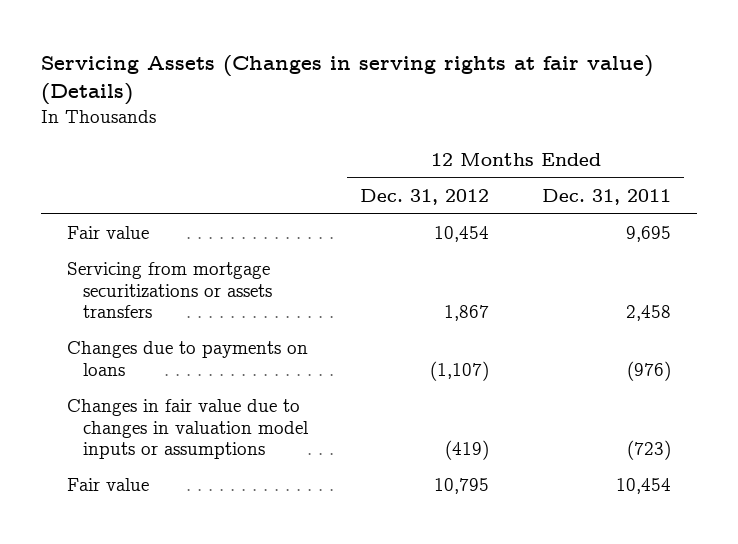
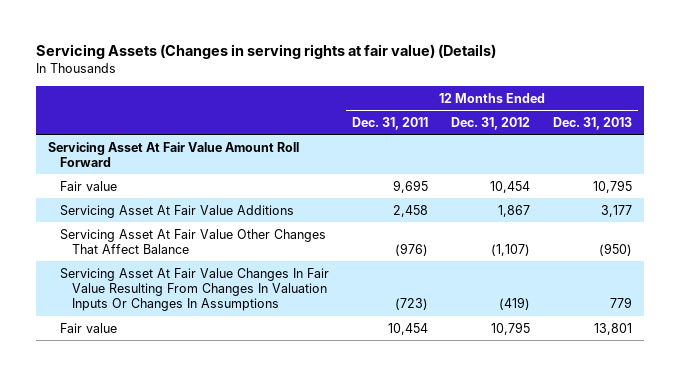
none -> [553,116,633,130] Dec. 31, 2013
none -> [47,141,299,167] Servicing Asset At Fair Value Amount Roll Forward
[67,262,272,319] Servicing from mortgage securitizations or assets transfers -> [59,204,294,218] Servicing Asset At Fair Value Additions
[67,341,309,376] Changes due to payments on loans -> [59,228,326,254] Servicing Asset At Fair Value Other Changes That Affect Balance
[67,399,309,460] Changes in fair value due to changes in valuation model inputs or assumptions -> [59,267,329,312] Servicing Asset At Fair Value Changes In Fair Value Resulting From Changes In Valuation Inputs Or Changes In Assumptions

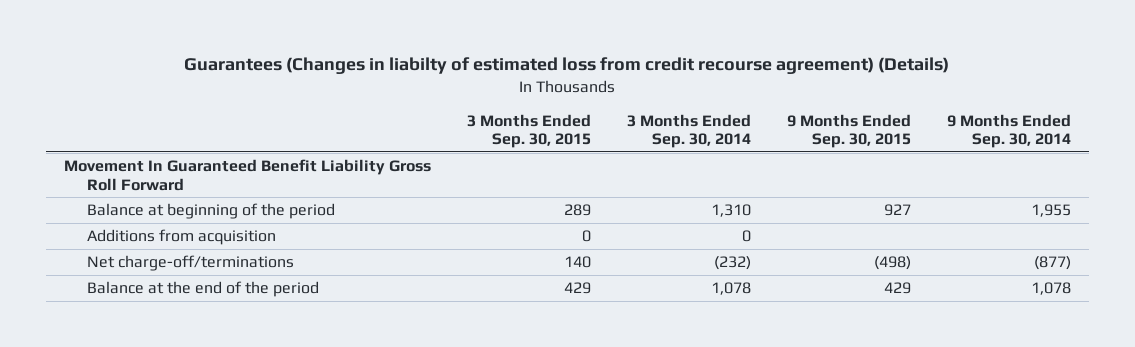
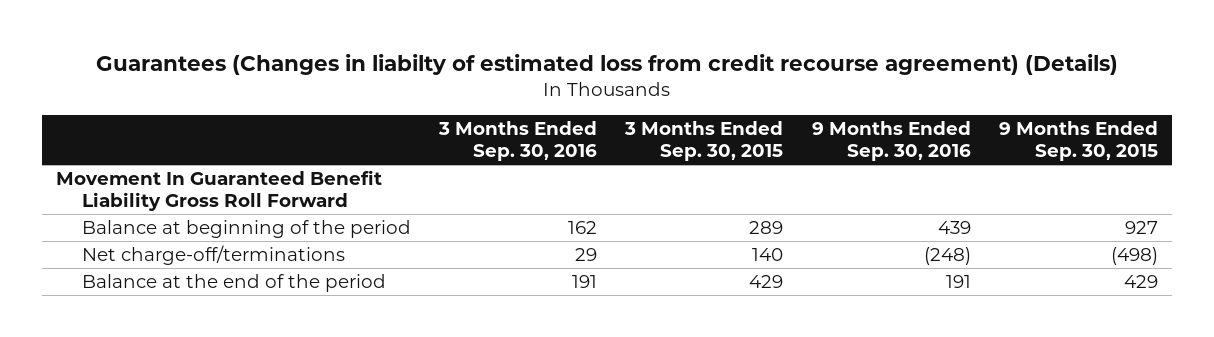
[626,113,751,149] 3 Months Ended Sep. 30, 2014 -> none
[947,113,1072,149] 9 Months Ended Sep. 30, 2014 -> none
none -> [438,121,598,161] 3 Months Ended Sep. 30, 2016
none -> [811,121,971,161] 9 Months Ended Sep. 30, 2016
[87,228,277,245] Additions from acquisition -> none

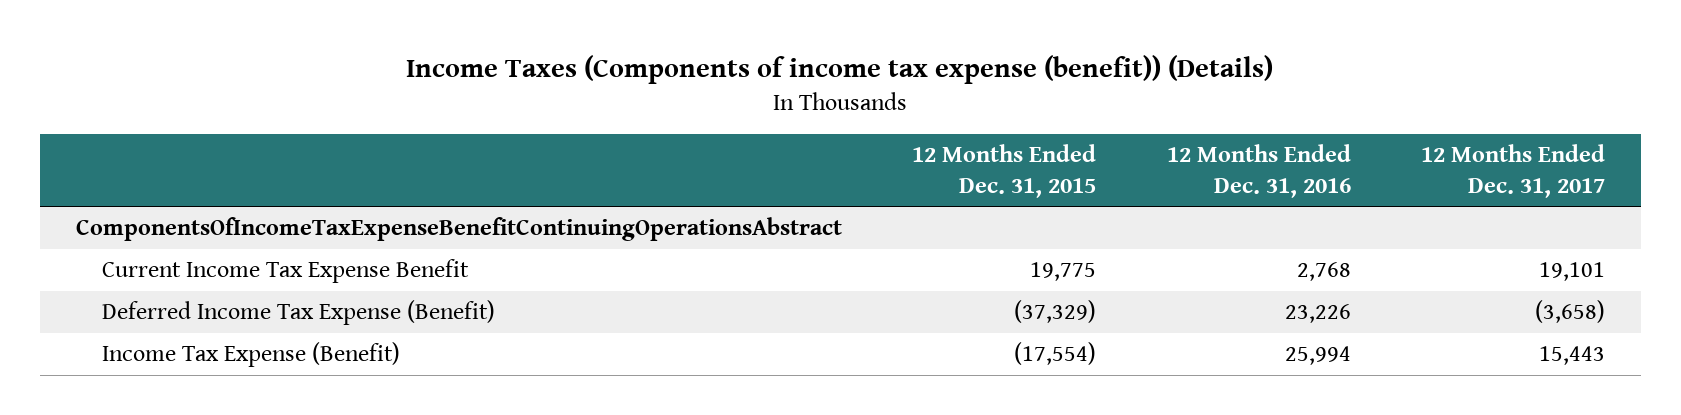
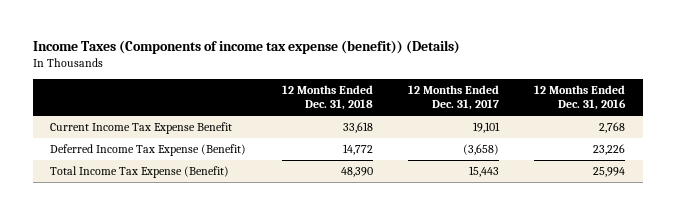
[912,143,1097,198] 12 Months Ended Dec. 31, 2015 -> none
none -> [281,84,373,110] 12 Months Ended Dec. 31, 2018
[75,217,842,242] ComponentsOfIncomeTaxExpenseBenefitContinuingOperationsAbstract -> none
[102,342,401,368] Income Tax Expense (Benefit) -> [50,166,230,179] Total Income Tax Expense (Benefit)

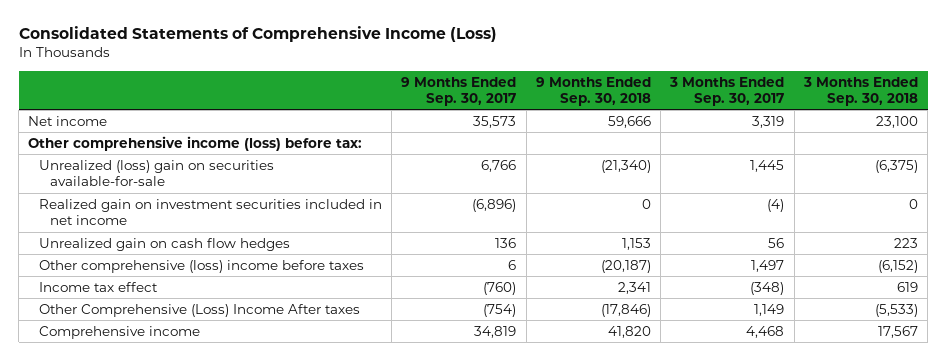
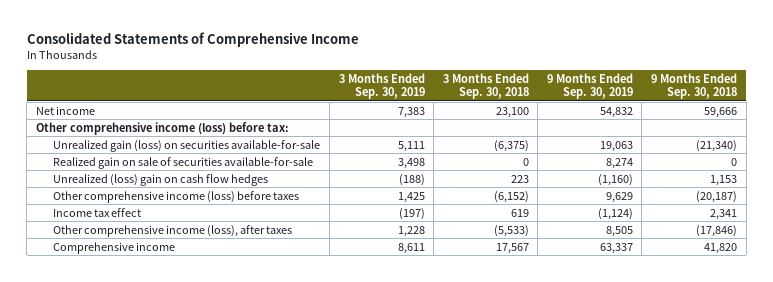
[18,26,497,43] Consolidated Statements of Comprehensive Income (Loss) -> [26,31,359,47] Consolidated Statements of Comprehensive Income
[401,76,517,106] 9 Months Ended Sep. 30, 2017 -> none
[669,76,785,106] 3 Months Ended Sep. 30, 2017 -> none
none -> [338,72,425,100] 3 Months Ended Sep. 30, 2019
none -> [546,72,633,100] 9 Months Ended Sep. 30, 2019
[38,198,382,226] Realized gain on investment securities included in net income -> none
[38,159,274,187] Unrealized (loss) gain on securities available-for-sale -> [53,139,321,152] Unrealized gain (loss) on securities available-for-sale
none -> [53,156,314,169] Realized gain on sale of securities available-for-sale
[38,237,290,251] Unrealized gain on cash flow hedges -> [53,173,269,186] Unrealized (loss) gain on cash flow hedges
[38,259,364,273] Other comprehensive (loss) income before taxes -> [53,190,300,203] Other comprehensive income (loss) before taxes
[38,303,360,317] Other Comprehensive (Loss) Income After taxes -> [53,224,293,237] Other comprehensive income (loss), after taxes

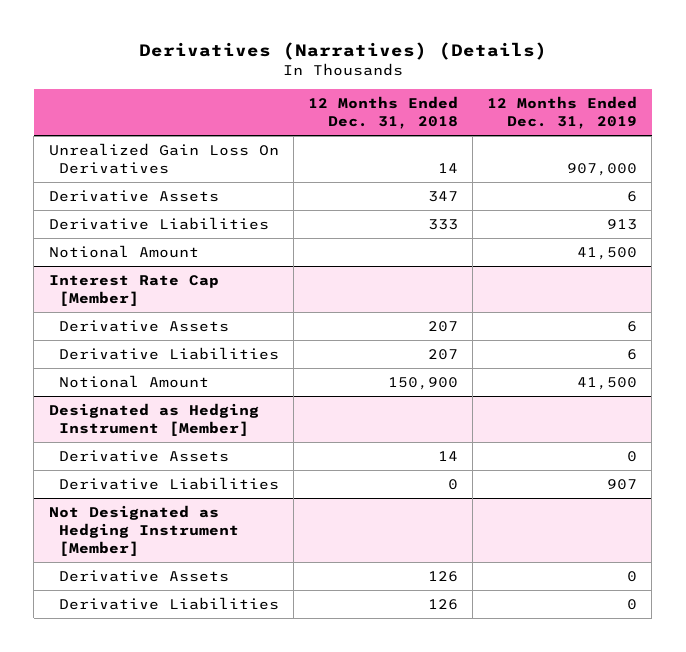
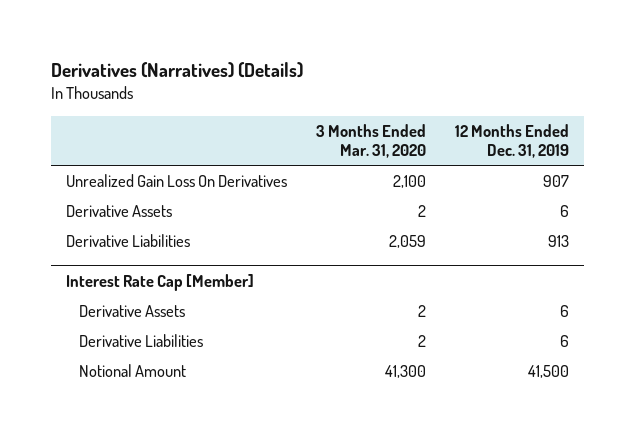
[308,96,459,130] 12 Months Ended Dec. 31, 2018 -> none
none -> [316,123,427,159] 3 Months Ended Mar. 31, 2020
[567,163,638,177] 907,000 -> [543,175,570,188] 907
[48,245,199,259] Notional Amount -> none
[48,403,259,437] Designated as Hedging Instrument [Member] -> none
[58,450,229,463] Derivative Assets -> none
[58,477,279,491] Derivative Liabilities -> none
[48,505,239,557] Not Designated as Hedging Instrument [Member] -> none
[58,570,229,583] Derivative Assets -> none
[58,597,279,611] Derivative Liabilities -> none

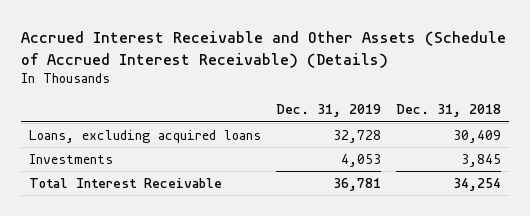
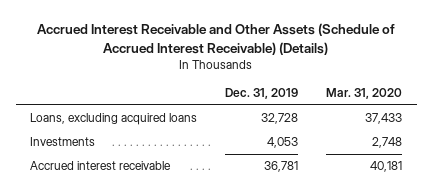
[395,104,501,118] Dec. 31, 2018 -> none
none -> [326,87,403,99] Mar. 31, 2020
[28,177,222,188] Total Interest Receivable -> [29,161,171,171] Accrued interest receivable

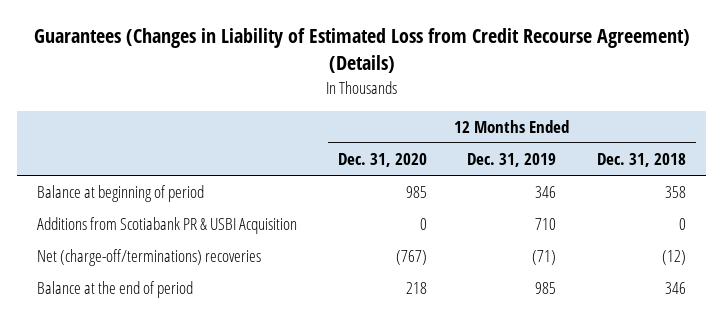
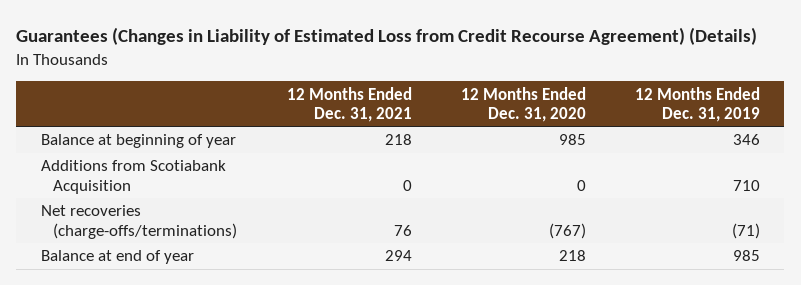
[597,153,687,168] Dec. 31, 2018 -> none
none -> [286,86,412,122] 12 Months Ended Dec. 31, 2021
[37,185,205,203] Balance at beginning of period -> [41,134,237,149] Balance at beginning of year
[37,217,298,235] Additions from Scotiabank PR & USBI Acquisition -> [41,160,227,194] Additions from Scotiabank Acquisition
[37,249,262,267] Net (charge-off/terminations) recoveries -> [41,205,238,239] Net recoveries (charge-offs/terminations)
[37,281,194,299] Balance at the end of period -> [41,250,195,265] Balance at end of year

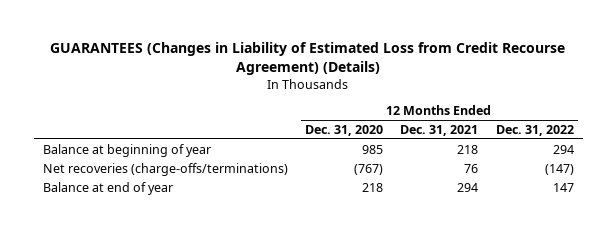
[16,27,758,46] Guarantees (Changes in Liability of Estimated Loss from Credit Recourse Agreement) (Details) -> [50,42,566,76] GUARANTEES (Changes in Liability of Estimated Loss from Credit Recourse Agreement) (Details)
[634,86,760,122] 12 Months Ended Dec. 31, 2019 -> none
none -> [495,124,574,136] Dec. 31, 2022
[41,160,227,194] Additions from Scotiabank Acquisition -> none

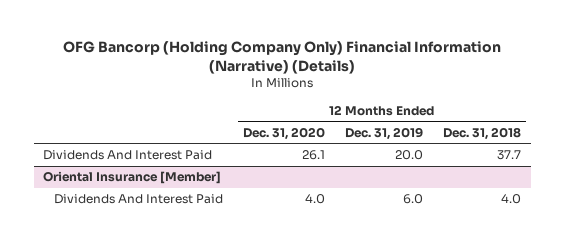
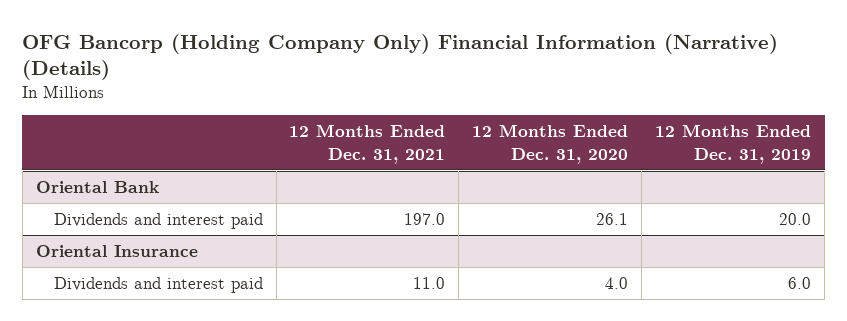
[442,126,521,140] Dec. 31, 2018 -> none
none -> [289,124,446,164] 12 Months Ended Dec. 31, 2021
none -> [35,181,159,194] Oriental Bank
[43,150,213,161] Dividends And Interest Paid -> [53,213,263,230] Dividends and interest paid
[43,171,222,185] Oriental Insurance [Member] -> [35,245,198,258] Oriental Insurance
[54,194,224,205] Dividends And Interest Paid -> [53,277,263,294] Dividends and interest paid

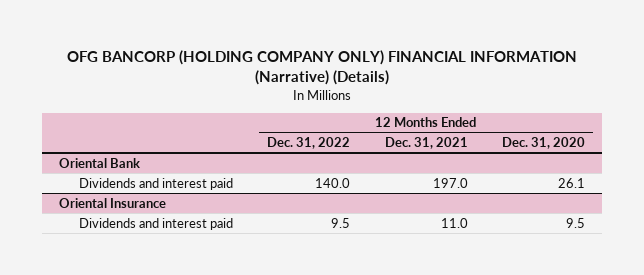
[22,33,779,81] OFG Bancorp (Holding Company Only) Financial Information (Narrative) (Details) -> [67,50,578,86] OFG BANCORP (HOLDING COMPANY ONLY) FINANCIAL INFORMATION (Narrative) (Details)
[655,124,812,164] 12 Months Ended Dec. 31, 2019 -> none
none -> [267,137,351,150] Dec. 31, 2022
[605,277,629,290] 4.0 -> [565,217,585,228] 9.5

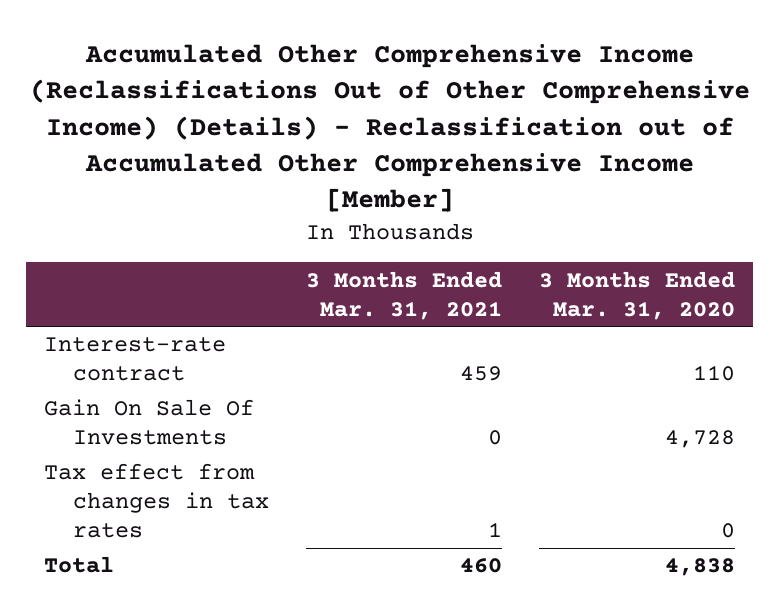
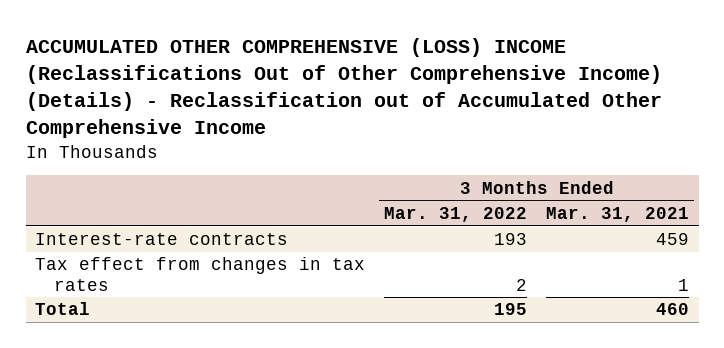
[29,44,750,213] Accumulated Other Comprehensive Income (Reclassifications Out of Other Comprehensive Income) (Details) - Reclassification out of Accumulated Other Comprehensive Income [Member] -> [25,37,662,139] ACCUMULATED OTHER COMPREHENSIVE (LOSS) INCOME (Reclassifications Out of Other Comprehensive Income) (Details) - Reclassification out of Accumulated Other Comprehensive Income
[538,270,735,320] 3 Months Ended Mar. 31, 2020 -> none
none -> [384,206,528,222] Mar. 31, 2022
[44,399,255,446] Gain On Sale Of Investments -> none
[44,337,227,382] Interest-rate contract -> [35,233,289,246] Interest-rate contracts

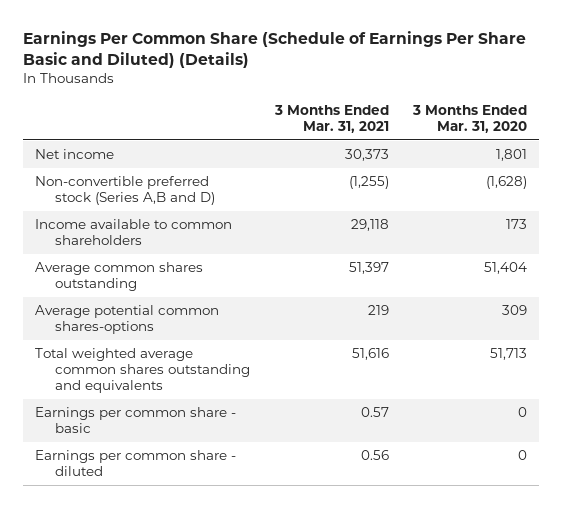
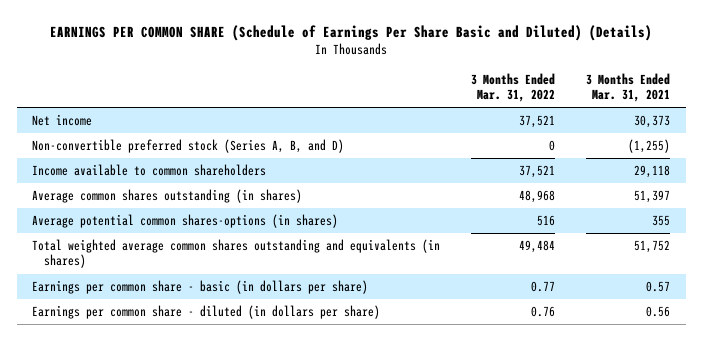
[22,30,526,68] Earnings Per Common Share (Schedule of Earnings Per Share Basic and Diluted) (Details) -> [50,24,653,41] EARNINGS PER COMMON SHARE (Schedule of Earnings Per Share Basic and Diluted) (Details)
[412,105,528,134] 3 Months Ended Mar. 31, 2020 -> none
none -> [471,72,556,103] 3 Months Ended Mar. 31, 2022
[34,176,216,206] Non-convertible preferred stock (Series A,B and D) -> [32,139,345,154] Non-convertible preferred stock (Series A, B, and D)
[34,262,203,292] Average common shares outstanding -> [32,189,303,204] Average common shares outstanding (in shares)
[34,305,219,335] Average potential common shares-options -> [32,214,339,229] Average potential common shares-options (in shares)
[367,305,389,316] 219 -> [652,215,671,227] 355
[34,348,251,394] Total weighted average common shares outstanding and equivalents -> [32,239,441,269] Total weighted average common shares outstanding and equivalents (in shares)
[351,348,389,361] 51,616 -> [634,240,671,254] 51,752
[34,407,236,434] Earnings per common share - basic -> [32,280,369,295] Earnings per common share - basic (in dollars per share)
[34,450,236,477] Earnings per common share - diluted -> [32,305,381,320] Earnings per common share - diluted (in dollars per share)

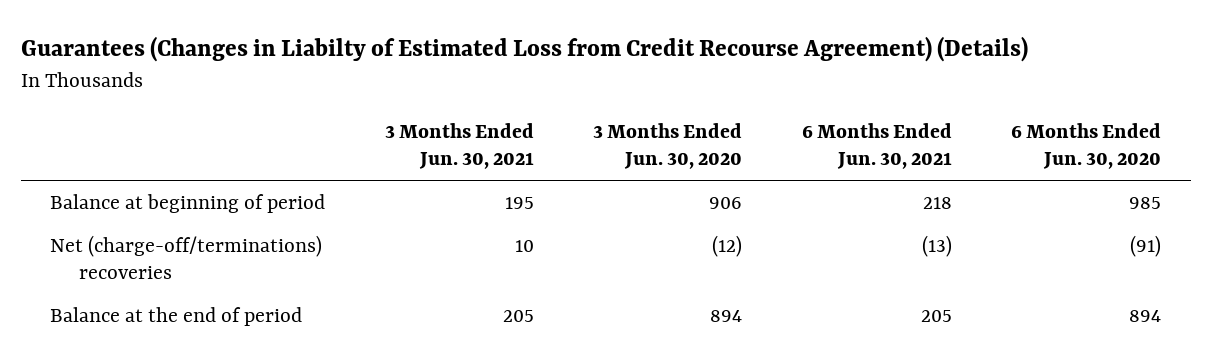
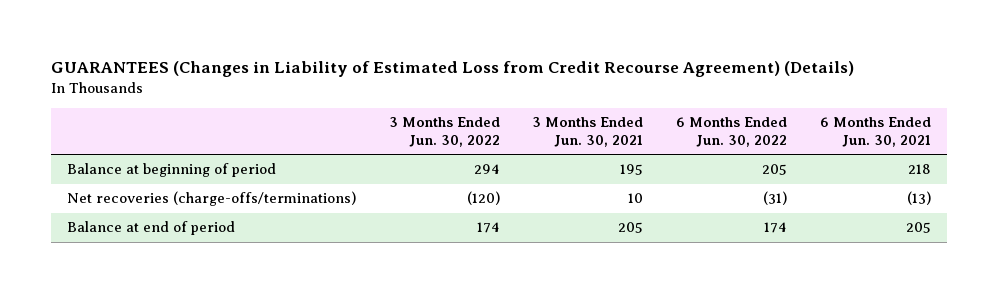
[20,36,1028,63] Guarantees (Changes in Liabilty of Estimated Loss from Credit Recourse Agreement) (Details) -> [50,61,854,78] GUARANTEES (Changes in Liability of Estimated Loss from Credit Recourse Agreement) (Details)
[593,123,743,170] 3 Months Ended Jun. 30, 2020 -> none
[1010,123,1161,170] 6 Months Ended Jun. 30, 2020 -> none
none -> [388,116,500,148] 3 Months Ended Jun. 30, 2022
none -> [676,116,788,148] 6 Months Ended Jun. 30, 2022
[50,234,323,279] Net (charge-off/terminations) recoveries -> [66,191,356,207] Net recoveries (charge-offs/terminations)
[50,306,303,326] Balance at the end of period -> [66,221,235,236] Balance at end of period

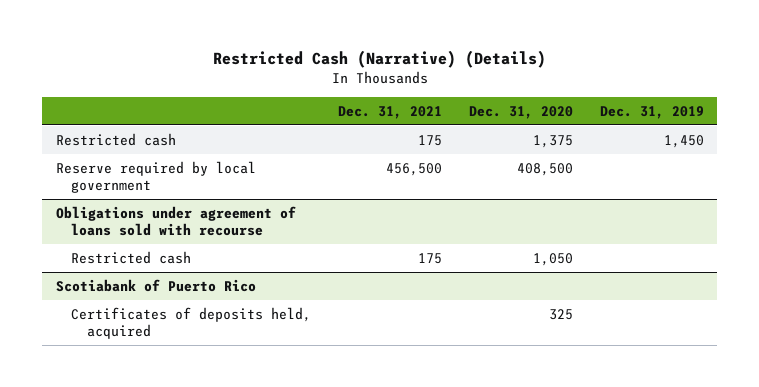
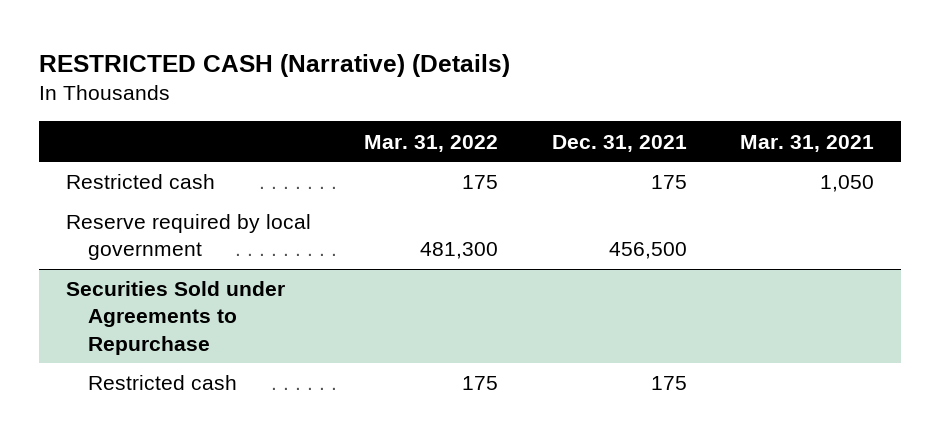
[212,49,546,68] Restricted Cash (Narrative) (Details) -> [38,53,510,77] RESTRICTED CASH (Narrative) (Details)
[468,105,573,119] Dec. 31, 2020 -> none
[599,105,704,119] Dec. 31, 2019 -> none
none -> [364,134,499,152] Mar. 31, 2022
none -> [740,134,875,152] Mar. 31, 2021
[55,205,296,236] Obligations under agreement of loans sold with recourse -> [65,281,285,355] Securities Sold under Agreements to Repurchase
[55,278,256,292] Scotiabank of Puerto Rico -> none
[71,306,312,339] Certificates of deposits held, acquired -> none

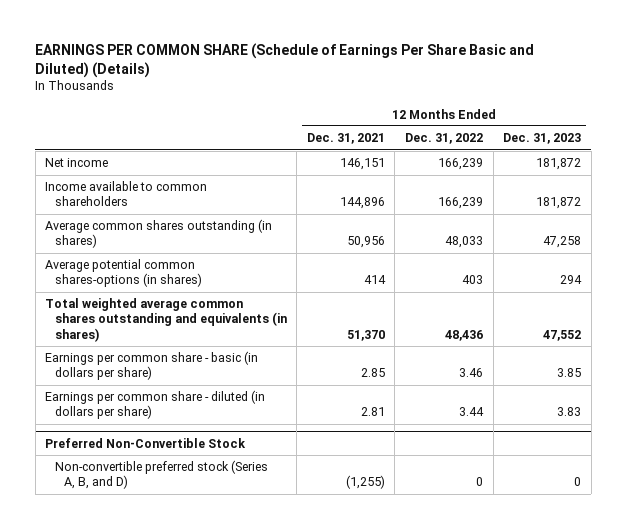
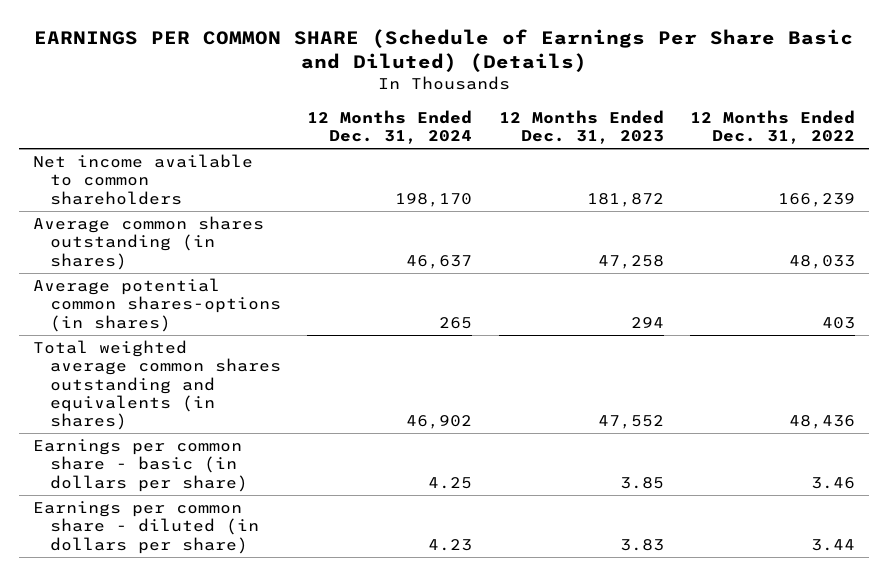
[306,133,385,145] Dec. 31, 2021 -> none
none -> [307,109,473,145] 12 Months Ended Dec. 31, 2024
[45,158,109,168] Net income -> none
[45,181,208,207] Income available to common shareholders -> [32,154,253,205] Net income available to common shareholders
[45,437,247,448] Preferred Non-Convertible Stock -> none
[54,460,268,490] Non-convertible preferred stock (Series A, B, and D) -> none

